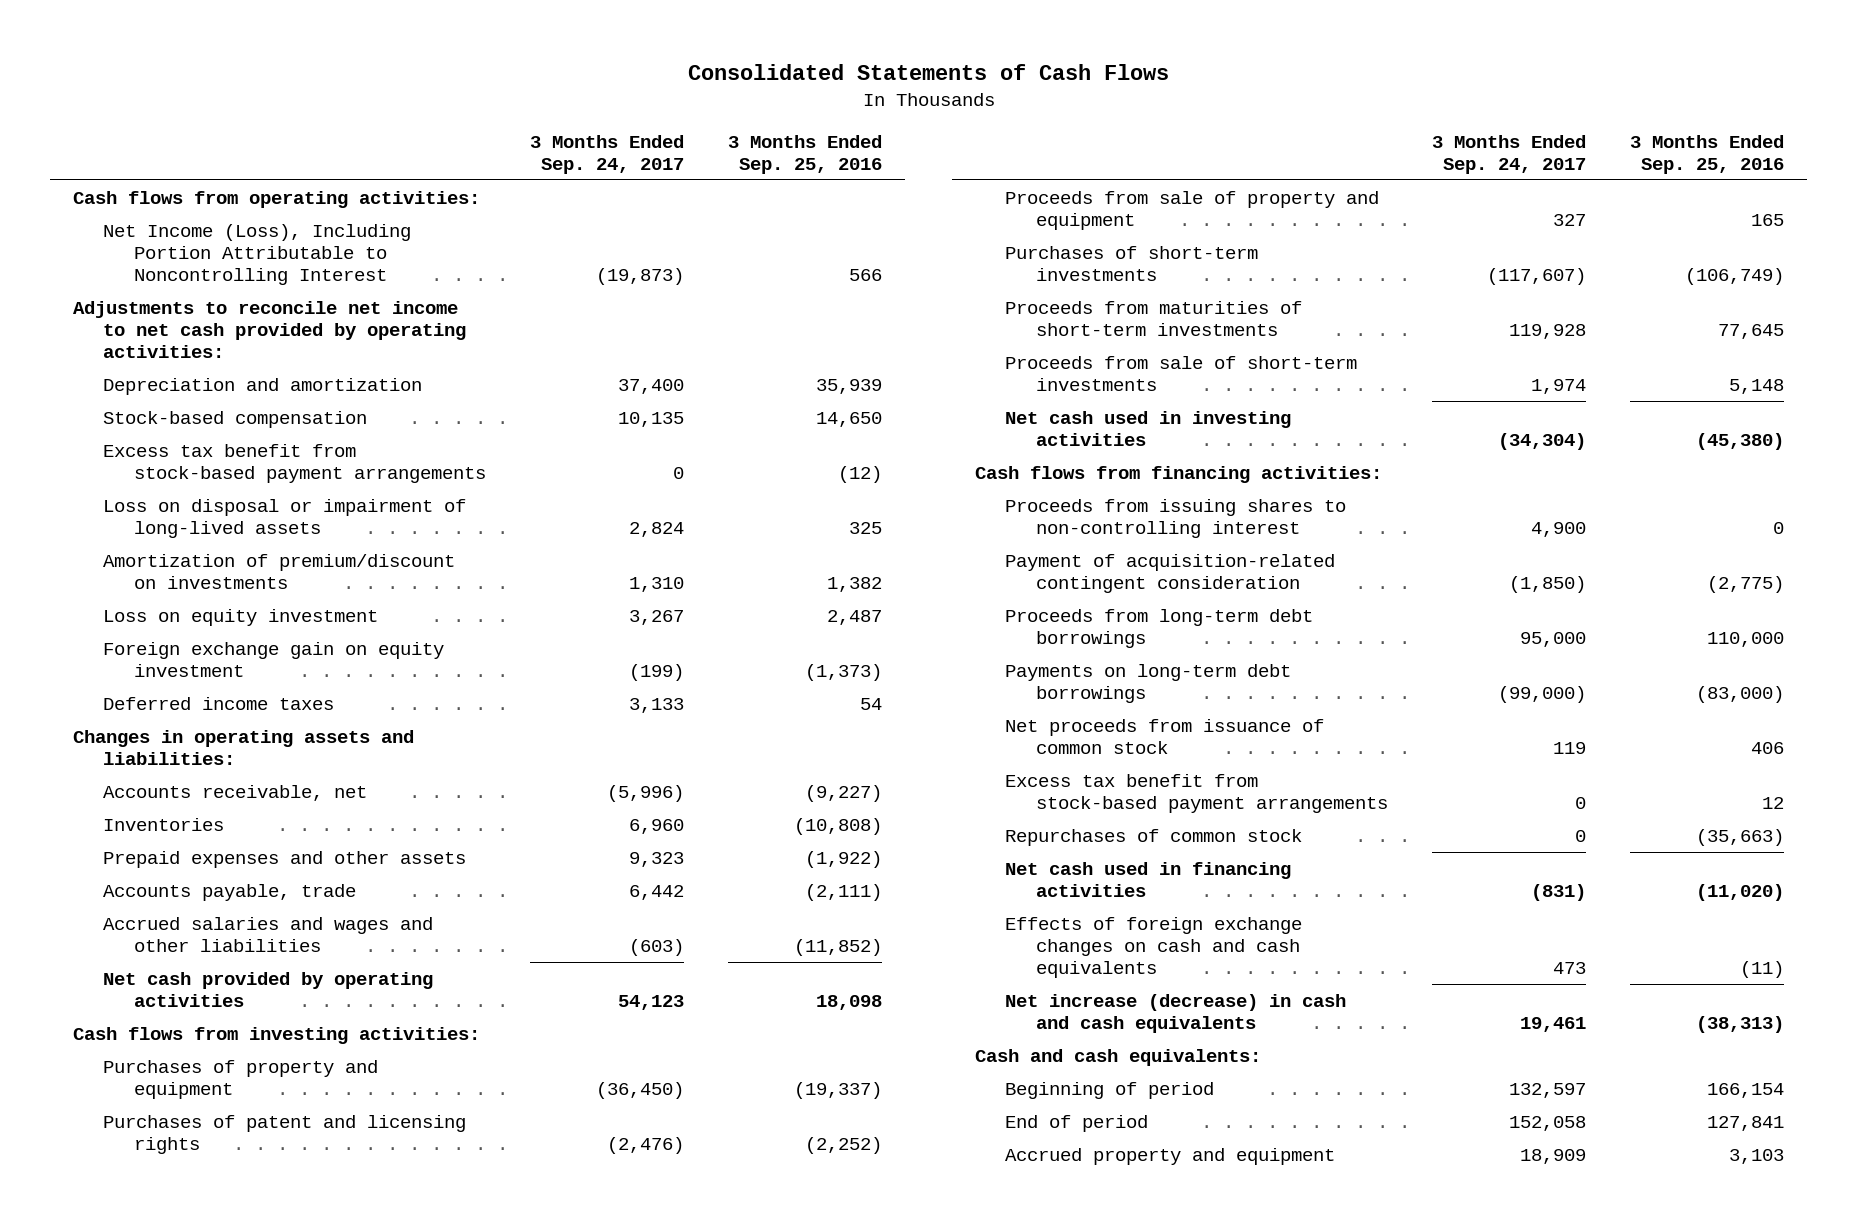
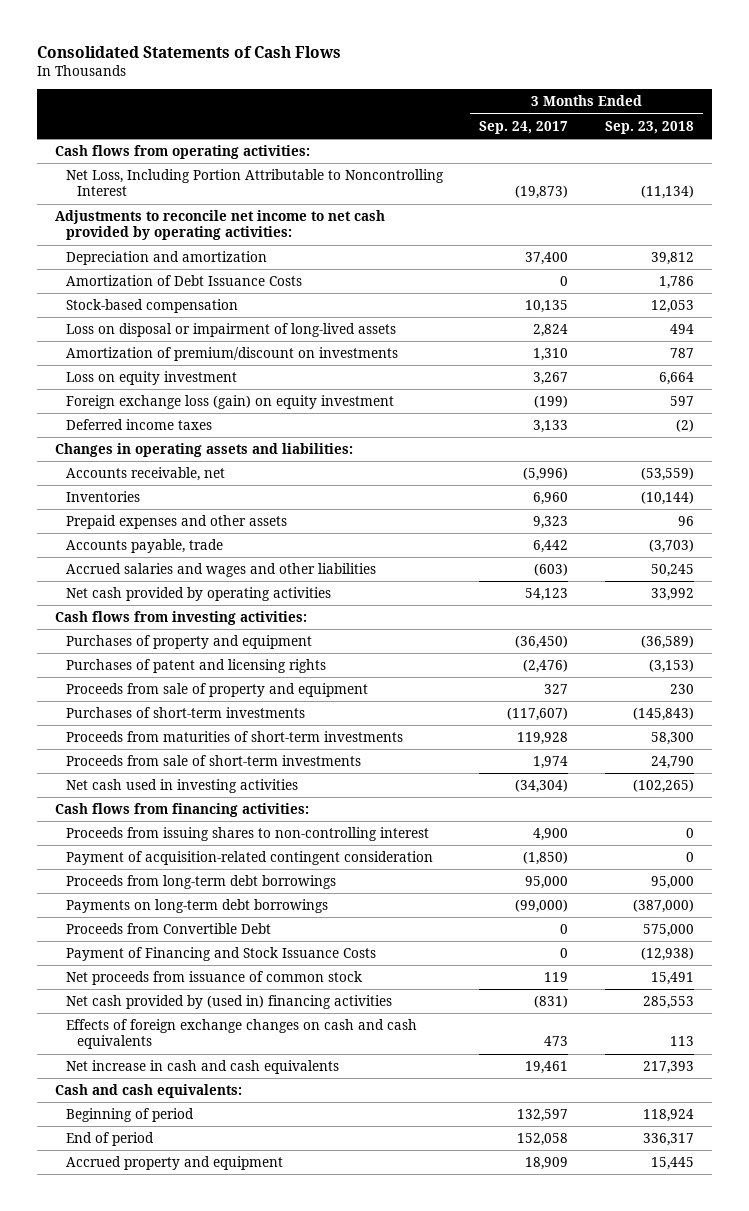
[728,134,883,174] 3 Months Ended Sep. 25, 2016 -> none
none -> [604,120,694,134] Sep. 23, 2018
[103,223,412,286] Net Income (Loss), Including Portion Attributable to Noncontrolling Interest -> [66,169,445,197] Net Loss, Including Portion Attributable to Noncontrolling Interest
none -> [66,275,303,287] Amortization of Debt Issuance Costs
[103,443,486,483] Excess tax benefit from stock-based payment arrangements -> none
[103,641,445,677] Foreign exchange gain on equity investment -> [66,395,395,410] Foreign exchange loss (gain) on equity investment
none -> [66,923,272,935] Proceeds from Convertible Debt
none -> [66,947,377,962] Payment of Financing and Stock Issuance Costs
[1005,773,1388,813] Excess tax benefit from stock-based payment arrangements -> none
[1005,828,1303,846] Repurchases of common stock -> none
[1005,861,1292,897] Net cash used in financing activities -> [66,995,393,1010] Net cash provided by (used in) financing activities
[1005,993,1347,1033] Net increase (decrease) in cash and cash equivalents -> [66,1060,340,1075] Net increase in cash and cash equivalents

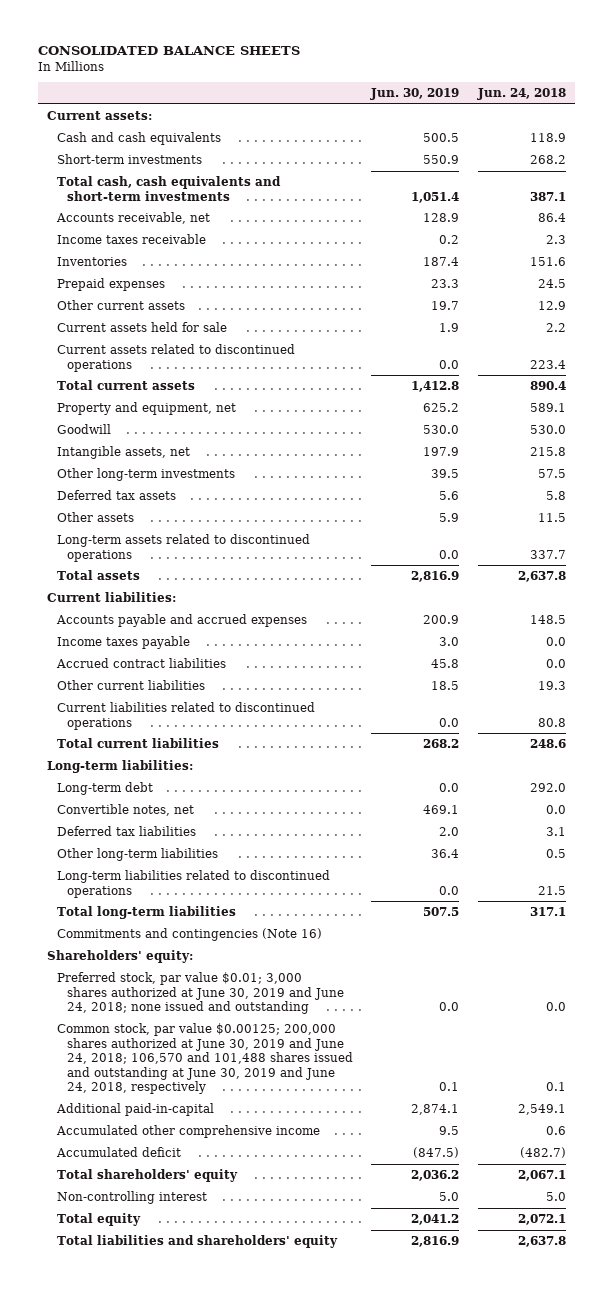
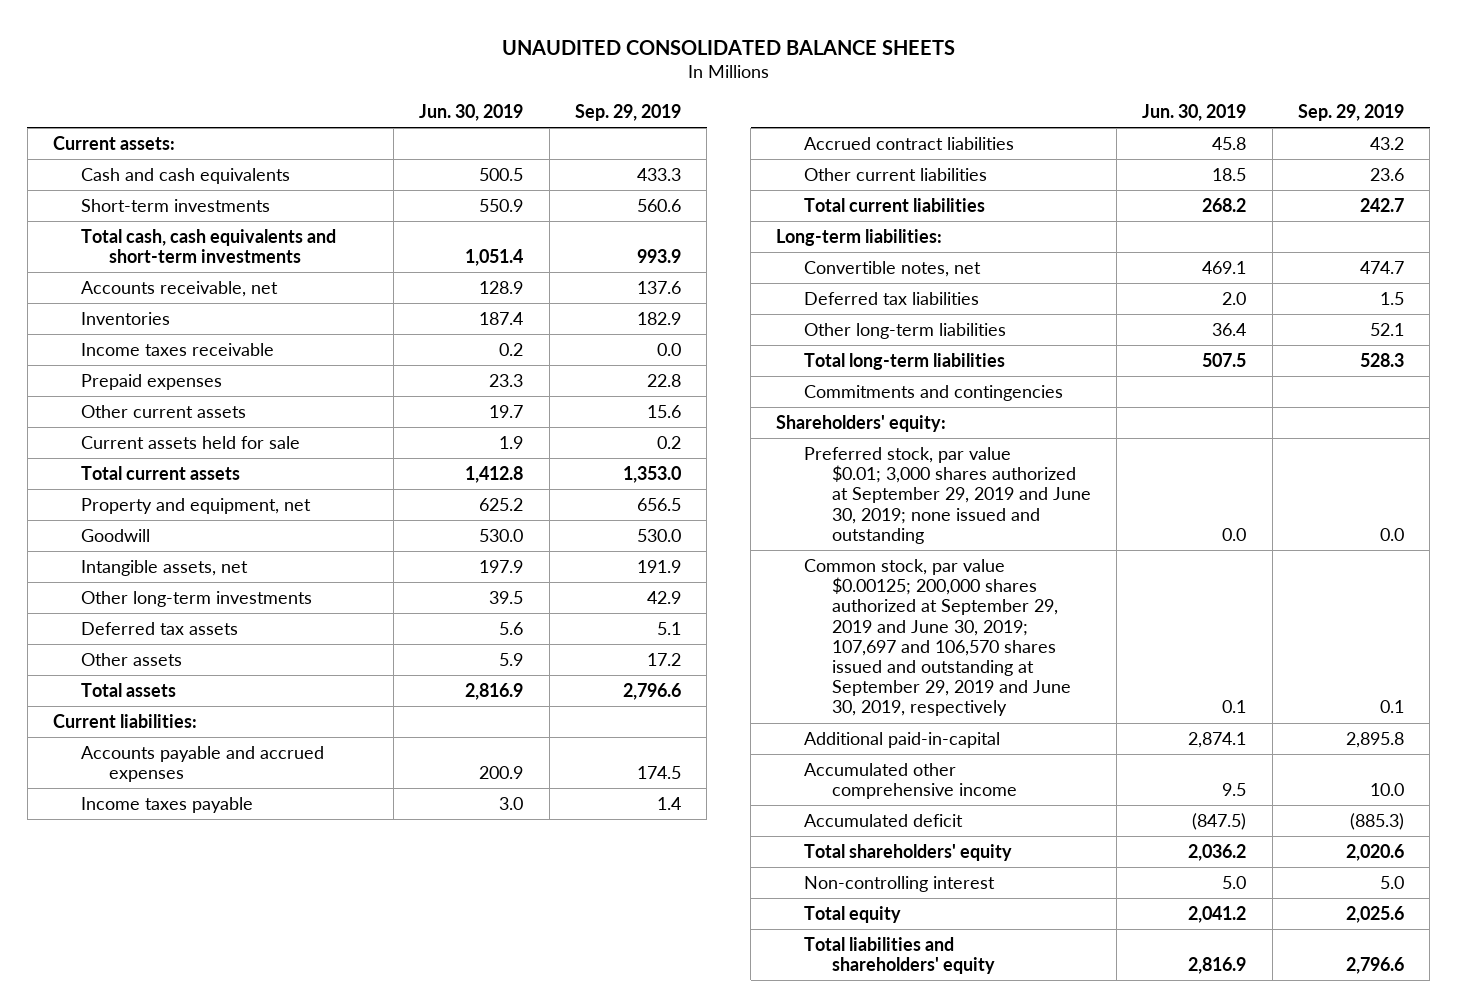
[37,46,300,56] CONSOLIDATED BALANCE SHEETS -> [501,39,955,55] UNAUDITED CONSOLIDATED BALANCE SHEETS
[476,87,566,100] Jun. 24, 2018 -> none
none -> [574,103,681,121] Sep. 29, 2019
[56,233,206,244] Income taxes receivable -> [80,342,274,356] Income taxes receivable
[56,343,295,372] Current assets related to discontinued operations -> none
[56,533,310,562] Long-term assets related to discontinued operations -> none
[56,701,315,730] Current liabilities related to discontinued operations -> none
[56,781,153,795] Long-term debt -> none
[56,869,330,898] Long-term liabilities related to discontinued operations -> none
[56,927,322,941] Commitments and contingencies (Note 16) -> [804,384,1064,401] Commitments and contingencies
[56,971,344,1015] Preferred stock, par value $0.01; 3,000 shares authorized at June 30, 2019 and June 24, 2018; none issued and outstanding -> [804,446,1091,544] Preferred stock, par value $0.01; 3,000 shares authorized at September 29, 2019 and June 30, 2019; none issued and outstanding
[56,1022,353,1095] Common stock, par value $0.00125; 200,000 shares authorized at June 30, 2019 and June 24, 2018; 106,570 and 101,488 shares issued and outstanding at June 30, 2019 and June 24, 2018, respectively -> [804,558,1071,717] Common stock, par value $0.00125; 200,000 shares authorized at September 29, 2019 and June 30, 2019; 107,697 and 106,570 shares issued and outstanding at September 29, 2019 and June 30, 2019, respectively

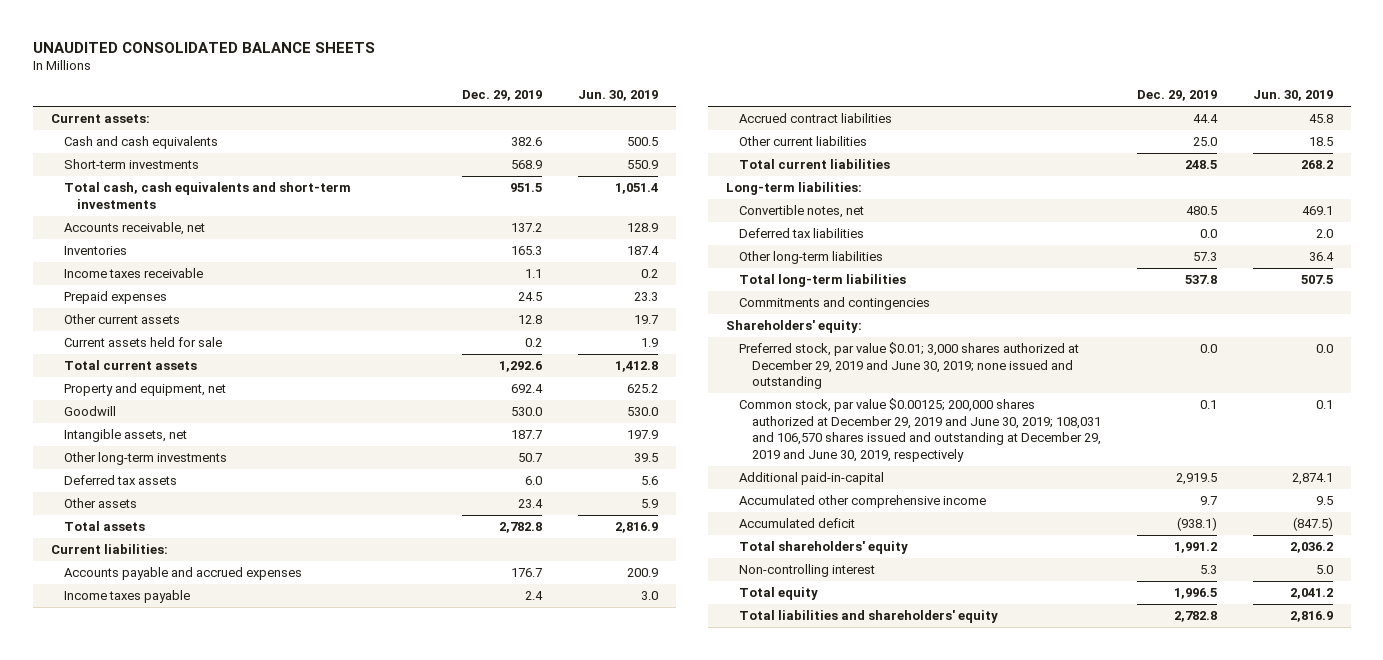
[574,103,681,121] Sep. 29, 2019 -> none
none -> [461,90,542,102] Dec. 29, 2019
[804,446,1091,544] Preferred stock, par value $0.01; 3,000 shares authorized at September 29, 2019 and June 30, 2019; none issued and outstanding -> [738,342,1079,390] Preferred stock, par value $0.01; 3,000 shares authorized at December 29, 2019 and June 30, 2019; none issued and outstanding
[804,558,1071,717] Common stock, par value $0.00125; 200,000 shares authorized at September 29, 2019 and June 30, 2019; 107,697 and 106,570 shares issued and outstanding at September 29, 2019 and June 30, 2019, respectively -> [738,398,1101,462] Common stock, par value $0.00125; 200,000 shares authorized at December 29, 2019 and June 30, 2019; 108,031 and 106,570 shares issued and outstanding at December 29, 2019 and June 30, 2019, respectively

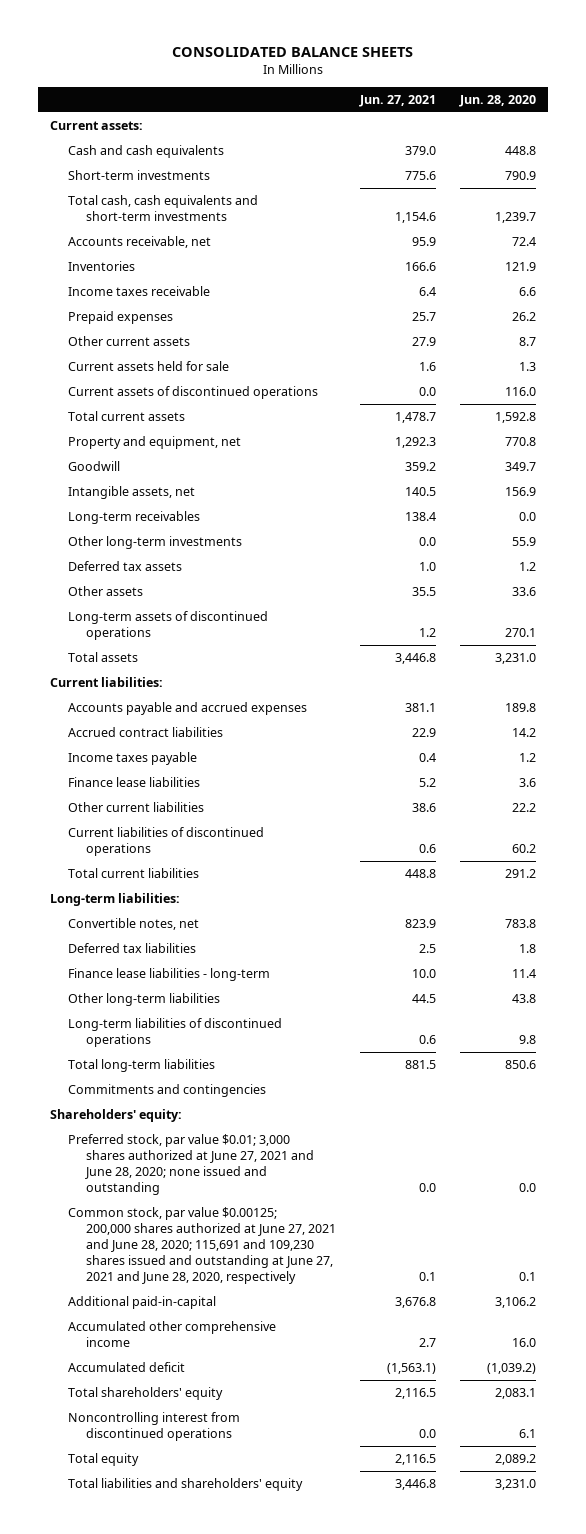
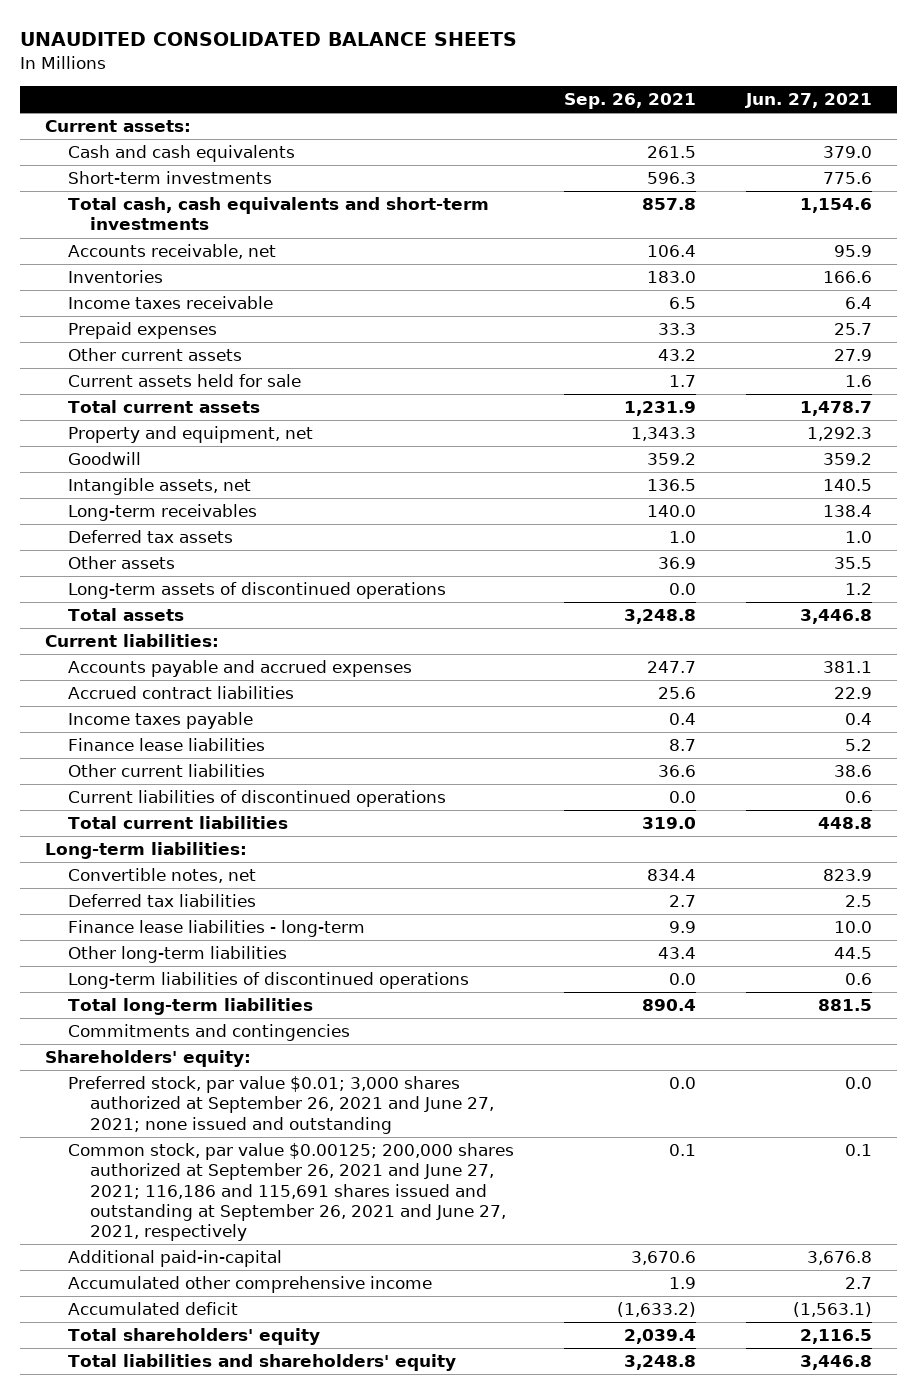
[172,47,414,58] CONSOLIDATED BALANCE SHEETS -> [20,32,518,47] UNAUDITED CONSOLIDATED BALANCE SHEETS
[459,94,537,107] Jun. 28, 2020 -> none
none -> [563,92,696,109] Sep. 26, 2021
[68,386,319,400] Current assets of discontinued operations -> none
[68,536,243,550] Other long-term investments -> none
[68,1134,315,1196] Preferred stock, par value $0.01; 3,000 shares authorized at June 27, 2021 and June 28, 2020; none issued and outstanding -> [67,1076,495,1134] Preferred stock, par value $0.01; 3,000 shares authorized at September 26, 2021 and June 27, 2021; none issued and outstanding
[68,1207,337,1285] Common stock, par value $0.00125; 200,000 shares authorized at June 27, 2021 and June 28, 2020; 115,691 and 109,230 shares issued and outstanding at June 27, 2021 and June 28, 2020, respectively -> [67,1143,514,1241] Common stock, par value $0.00125; 200,000 shares authorized at September 26, 2021 and June 27, 2021; 116,186 and 115,691 shares issued and outstanding at September 26, 2021 and June 27, 2021, respectively
[68,1412,241,1442] Noncontrolling interest from discontinued operations -> none
[68,1453,140,1467] Total equity -> none

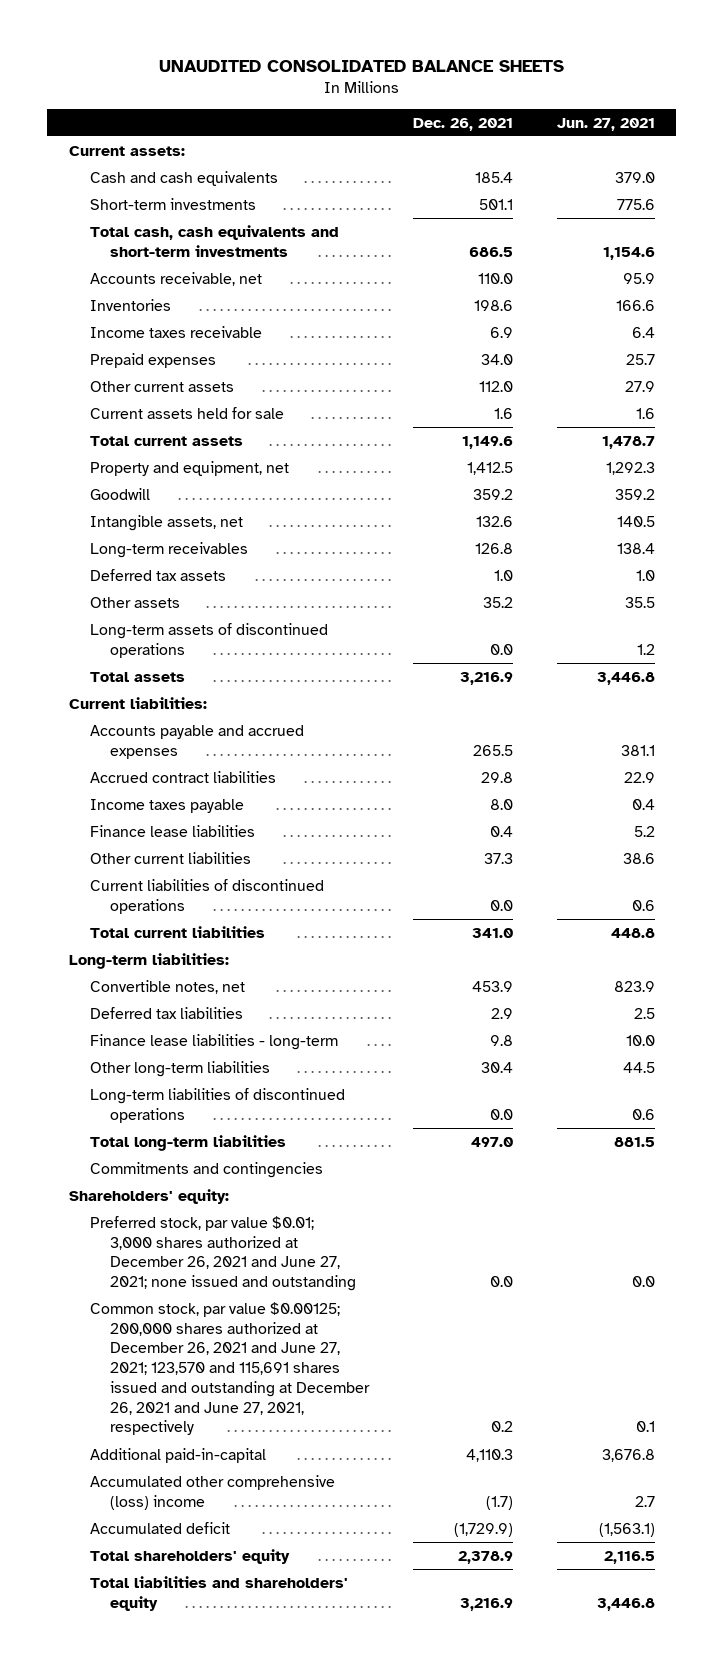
[563,92,696,109] Sep. 26, 2021 -> none
none -> [412,117,513,131] Dec. 26, 2021
[67,1076,495,1134] Preferred stock, par value $0.01; 3,000 shares authorized at September 26, 2021 and June 27, 2021; none issued and outstanding -> [89,1215,356,1292] Preferred stock, par value $0.01; 3,000 shares authorized at December 26, 2021 and June 27, 2021; none issued and outstanding
[67,1143,514,1241] Common stock, par value $0.00125; 200,000 shares authorized at September 26, 2021 and June 27, 2021; 116,186 and 115,691 shares issued and outstanding at September 26, 2021 and June 27, 2021, respectively -> [89,1301,370,1436] Common stock, par value $0.00125; 200,000 shares authorized at December 26, 2021 and June 27, 2021; 123,570 and 115,691 shares issued and outstanding at December 26, 2021 and June 27, 2021, respectively
[67,1276,432,1294] Accumulated other comprehensive income -> [89,1474,335,1510] Accumulated other comprehensive (loss) income

